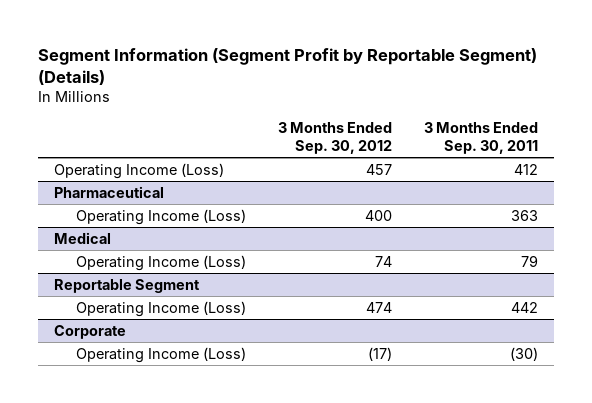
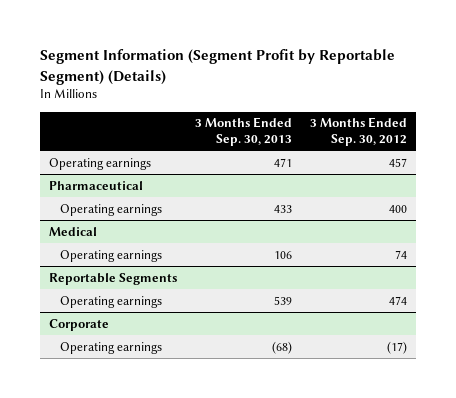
[423,121,538,154] 3 Months Ended Sep. 30, 2011 -> none
none -> [195,117,293,147] 3 Months Ended Sep. 30, 2013
[54,162,225,179] Operating Income (Loss) -> [49,157,152,170] Operating earnings
[76,208,247,225] Operating Income (Loss) -> [60,203,163,216] Operating earnings
[76,254,247,271] Operating Income (Loss) -> [60,249,163,262] Operating earnings
[54,278,201,293] Reportable Segment -> [49,272,178,285] Reportable Segments
[76,300,247,317] Operating Income (Loss) -> [60,295,163,308] Operating earnings
[76,346,247,363] Operating Income (Loss) -> [60,341,163,354] Operating earnings

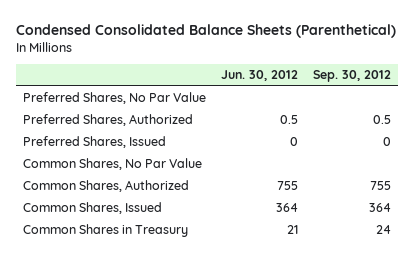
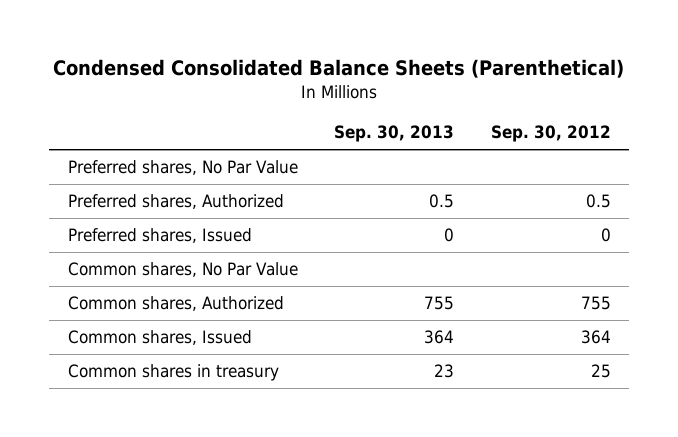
[221,70,299,82] Jun. 30, 2012 -> none
none -> [334,125,455,143] Sep. 30, 2013
[23,92,207,105] Preferred Shares, No Par Value -> [67,160,298,176] Preferred shares, No Par Value
[23,114,194,127] Preferred Shares, Authorized -> [67,194,284,210] Preferred shares, Authorized
[23,136,167,149] Preferred Shares, Issued -> [67,228,252,244] Preferred shares, Issued
[23,158,203,171] Common Shares, No Par Value -> [67,262,298,278] Common shares, No Par Value
[23,180,190,193] Common Shares, Authorized -> [67,296,284,312] Common shares, Authorized
[23,202,163,215] Common Shares, Issued -> [67,330,252,346] Common shares, Issued
[23,224,189,238] Common Shares in Treasury -> [67,364,279,382] Common shares in treasury
[375,225,391,235] 24 -> [590,364,611,379] 25

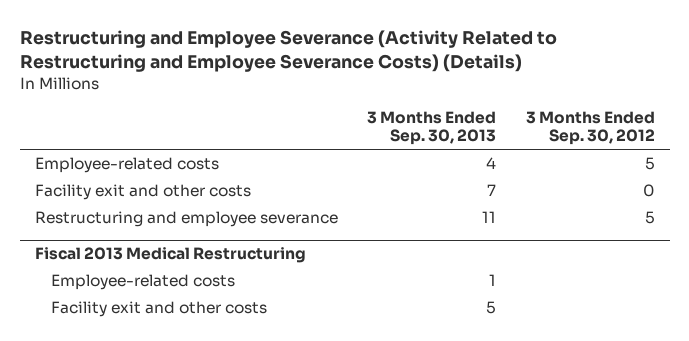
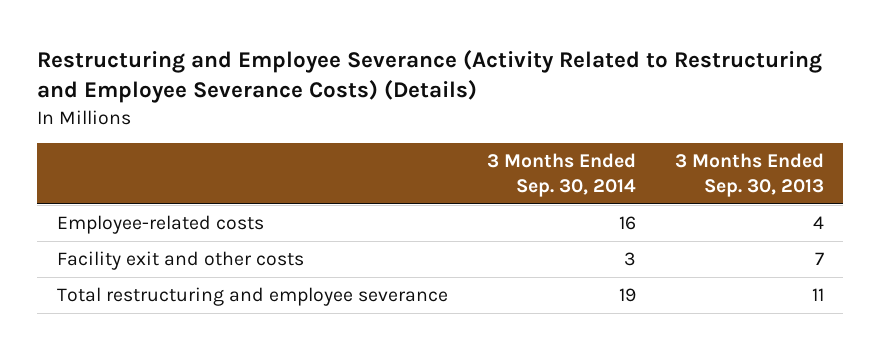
[525,110,655,146] 3 Months Ended Sep. 30, 2012 -> none
none -> [486,152,636,198] 3 Months Ended Sep. 30, 2014
[34,247,306,264] Fiscal 2013 Medical Restructuring -> none
[50,273,235,290] Employee-related costs -> none
[50,300,267,317] Facility exit and other costs -> none
[34,210,338,227] Restructuring and employee severance -> [56,286,448,306] Total restructuring and employee severance

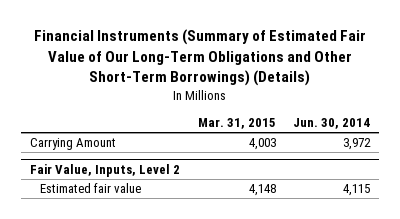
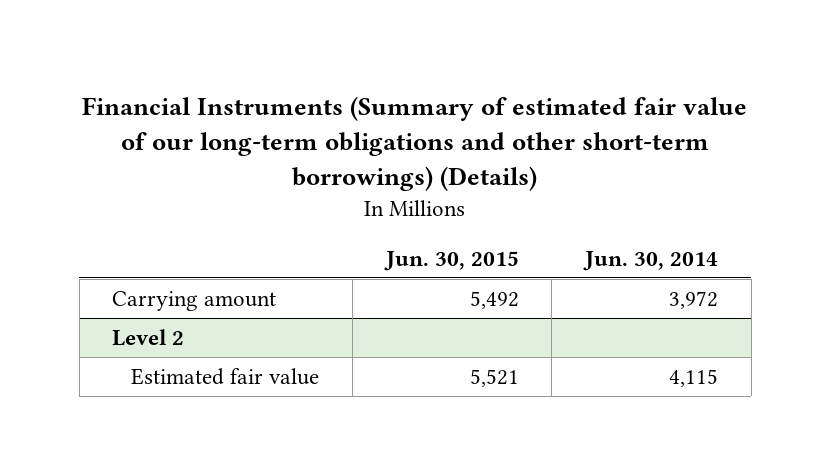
[34,29,367,87] Financial Instruments (Summary of Estimated Fair Value of Our Long-Term Obligations and Other Short-Term Borrowings) (Details) -> [82,95,748,192] Financial Instruments (Summary of estimated fair value of our long-term obligations and other short-term borrowings) (Details)
[197,118,276,130] Mar. 31, 2015 -> none
none -> [383,250,519,271] Jun. 30, 2015
[29,138,116,151] Carrying Amount -> [112,290,277,311] Carrying amount
[29,164,180,178] Fair Value, Inputs, Level 2 -> [112,328,185,346] Level 2

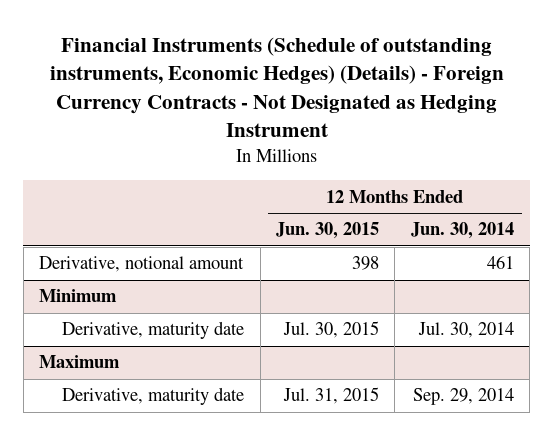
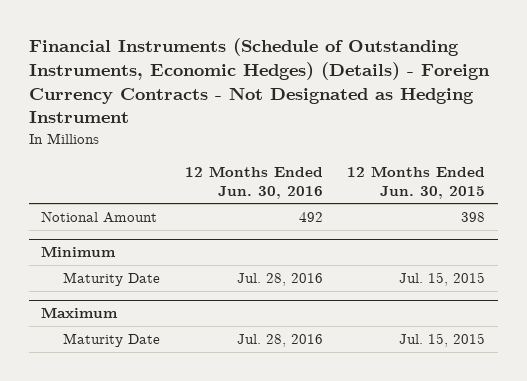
[49,36,504,138] Financial Instruments (Schedule of outstanding instruments, Economic Hedges) (Details) - Foreign Currency Contracts - Not Designated as Hedging Instrument -> [28,38,490,124] Financial Instruments (Schedule of Outstanding Instruments, Economic Hedges) (Details) - Foreign Currency Contracts - Not Designated as Hedging Instrument
[410,222,514,240] Jun. 30, 2014 -> none
none -> [184,166,323,199] 12 Months Ended Jun. 30, 2016
[39,256,245,273] Derivative, notional amount -> [41,211,158,224] Notional Amount
[62,321,245,340] Derivative, maturity date -> [62,272,160,287] Maturity Date
[283,321,380,339] Jul. 30, 2015 -> [399,272,486,287] Jul. 15, 2015
[62,387,245,406] Derivative, maturity date -> [62,333,160,348] Maturity Date
[283,387,380,405] Jul. 31, 2015 -> [399,333,486,348] Jul. 15, 2015

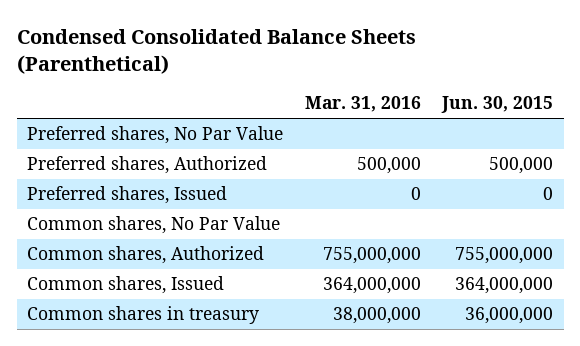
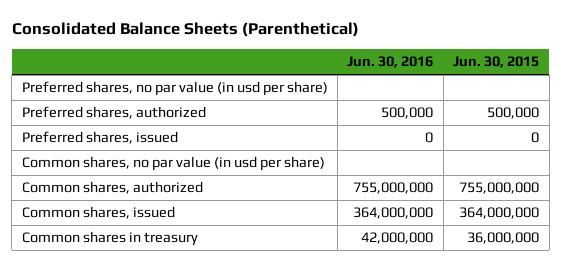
[16,28,416,74] Condensed Consolidated Balance Sheets (Parenthetical) -> [11,22,359,38] Consolidated Balance Sheets (Parenthetical)
[304,96,421,113] Mar. 31, 2016 -> none
none -> [347,56,434,69] Jun. 30, 2016
[27,126,284,145] Preferred shares, No Par Value -> [21,81,328,97] Preferred shares, no par value (in usd per share)
[27,156,268,175] Preferred shares, Authorized -> [21,106,206,120] Preferred shares, authorized
[27,186,228,205] Preferred shares, Issued -> [21,131,178,145] Preferred shares, issued
[27,216,281,235] Common shares, No Par Value -> [21,156,325,172] Common shares, no par value (in usd per share)
[27,246,265,265] Common shares, Authorized -> [21,181,203,195] Common shares, authorized
[27,276,225,295] Common shares, Issued -> [21,206,175,220] Common shares, issued

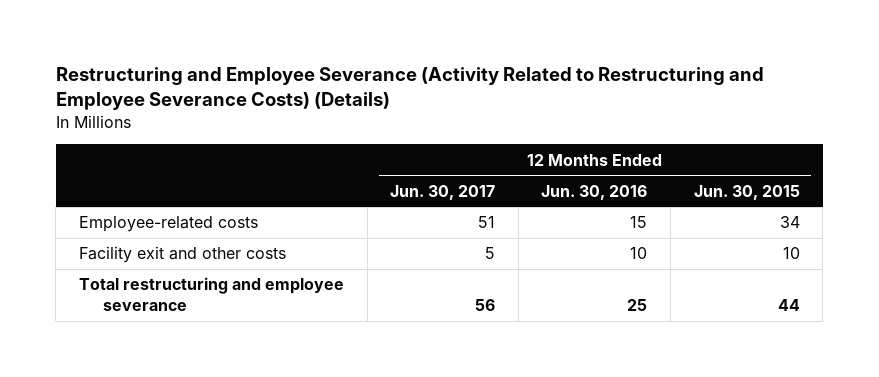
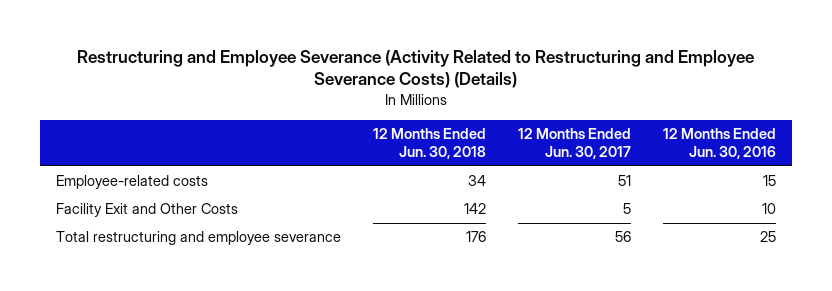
[693,184,800,200] Jun. 30, 2015 -> none
none -> [373,128,487,160] 12 Months Ended Jun. 30, 2018
[78,246,286,264] Facility exit and other costs -> [56,203,239,218] Facility Exit and Other Costs

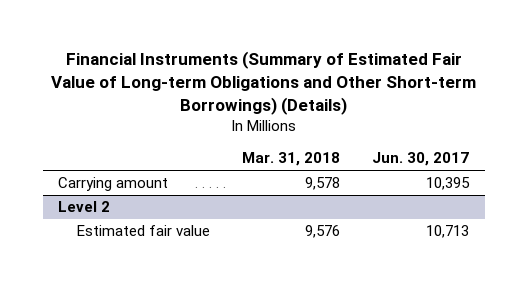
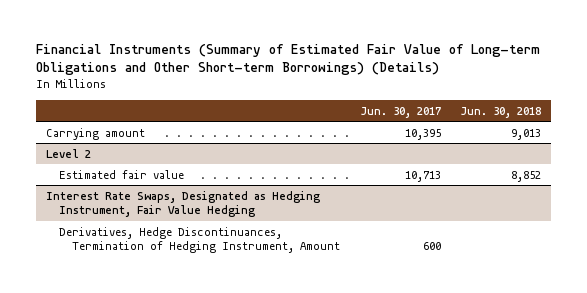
[242,152,341,167] Mar. 31, 2018 -> none
none -> [459,106,541,118] Jun. 30, 2018
none -> [45,190,320,218] Interest Rate Swaps, Designated as Hedging Instrument, Fair Value Hedging
none -> [58,226,341,254] Derivatives, Hedge Discontinuances, Termination of Hedging Instrument, Amount

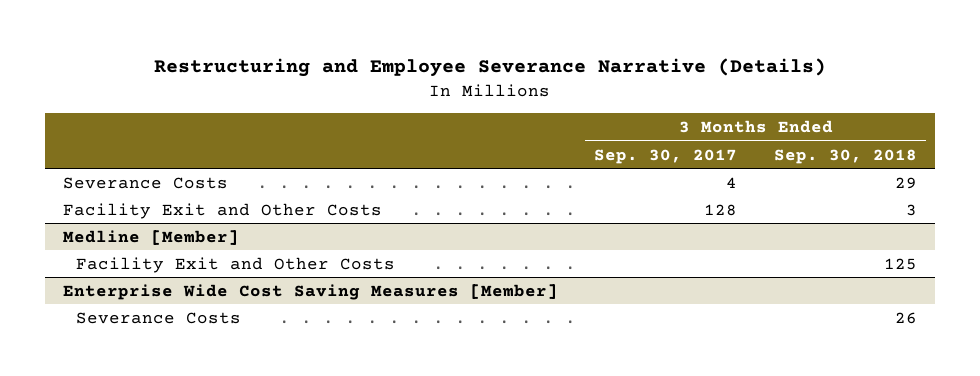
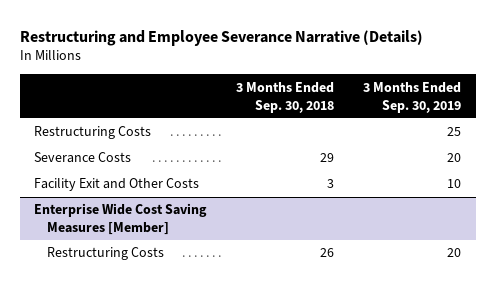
[594,148,738,164] Sep. 30, 2017 -> none
none -> [363,81,462,113] 3 Months Ended Sep. 30, 2019
none -> [34,126,152,140] Restructuring Costs
[62,229,239,245] Medline [Member] -> none
[75,256,395,273] Facility Exit and Other Costs -> none
[75,311,241,324] Severance Costs -> none
none -> [46,247,164,261] Restructuring Costs

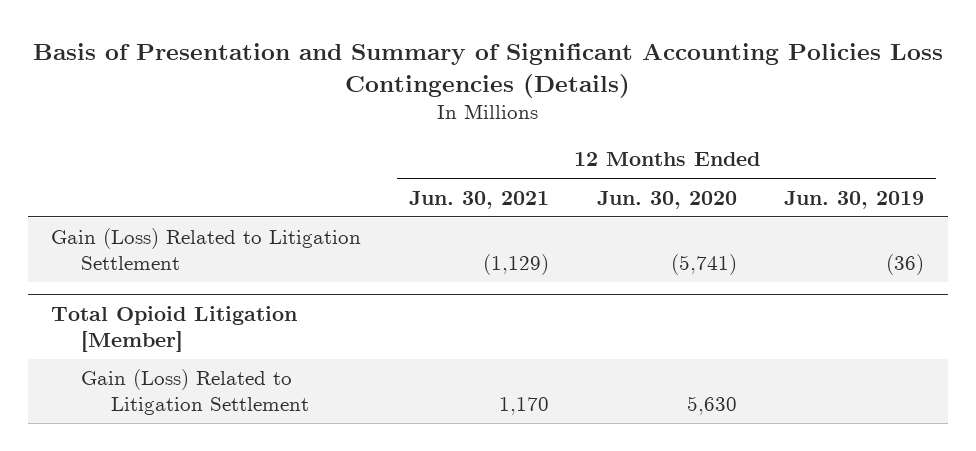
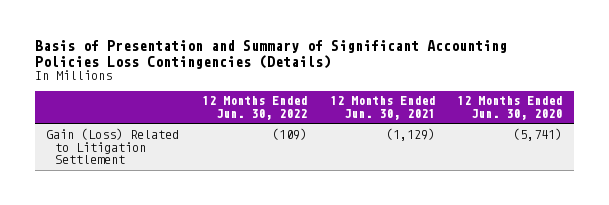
[784,190,925,209] Jun. 30, 2019 -> none
none -> [201,96,307,121] 12 Months Ended Jun. 30, 2022
[51,306,298,353] Total Opioid Litigation [Member] -> none
[81,369,310,416] Gain (Loss) Related to Litigation Settlement -> none

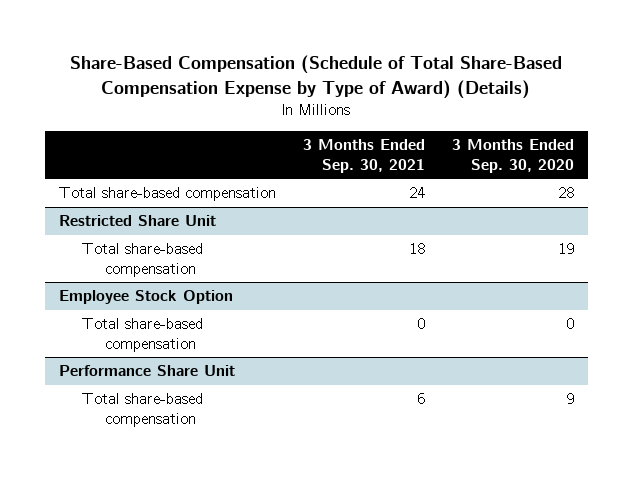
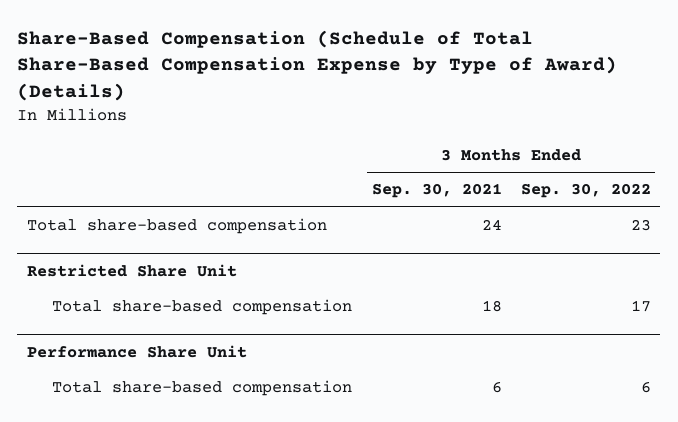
[452,138,575,173] 3 Months Ended Sep. 30, 2020 -> none
none -> [520,183,651,199] Sep. 30, 2022
[58,290,233,305] Employee Stock Option -> none
[81,318,203,353] Total share-based compensation -> none

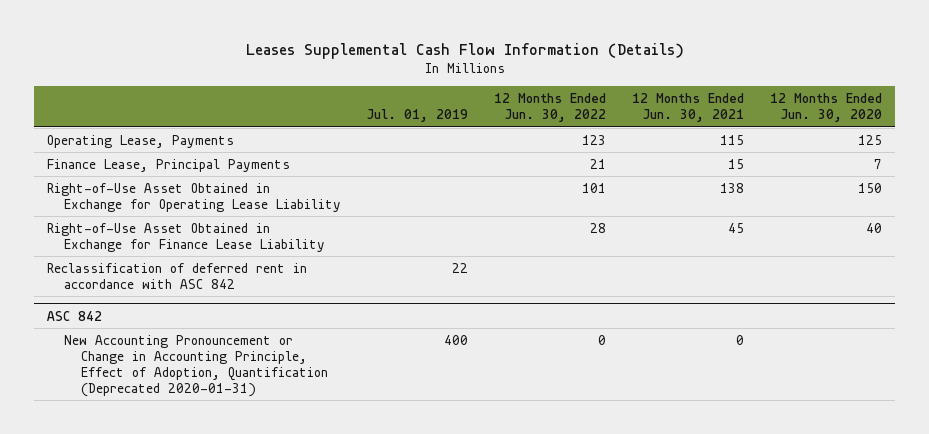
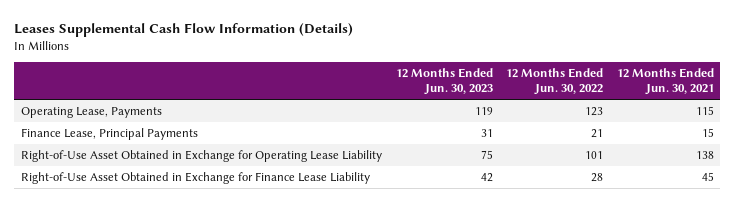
[366,109,468,123] Jul. 01, 2019 -> none
[770,93,883,123] 12 Months Ended Jun. 30, 2020 -> none
none -> [395,68,493,96] 12 Months Ended Jun. 30, 2023
[47,262,308,289] Reclassification of deferred rent in accordance with ASC 842 -> none
[47,310,103,321] ASC 842 -> none
[63,334,328,397] New Accounting Pronouncement or Change in Accounting Principle, Effect of Adoption, Quantification (Deprecated 2020-01-31) -> none

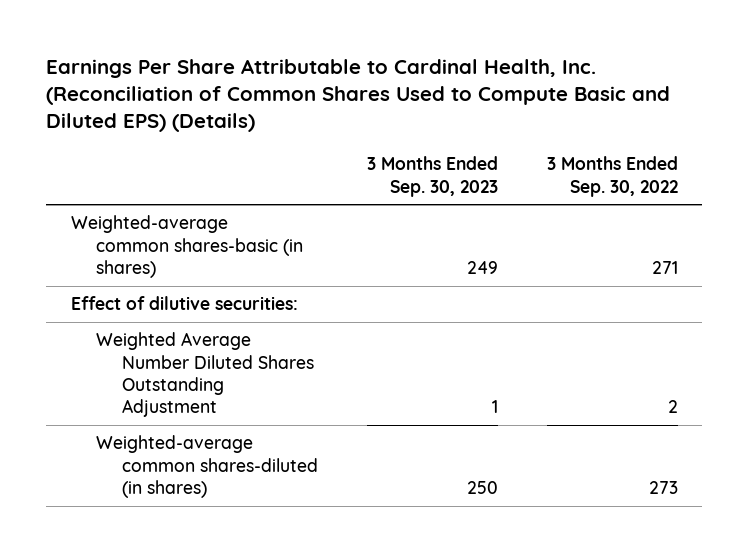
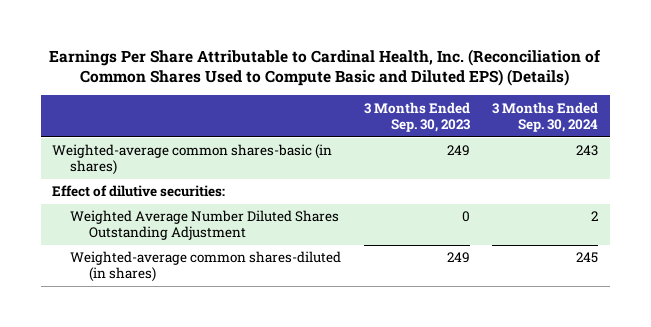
[546,156,678,197] 3 Months Ended Sep. 30, 2022 -> none
none -> [492,101,599,132] 3 Months Ended Sep. 30, 2024
[491,399,498,413] 1 -> [461,211,470,223] 0
[466,480,498,494] 250 -> [446,252,470,264] 249

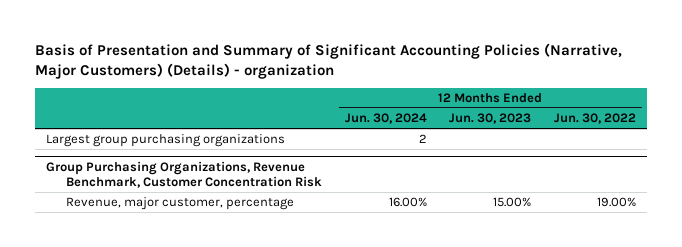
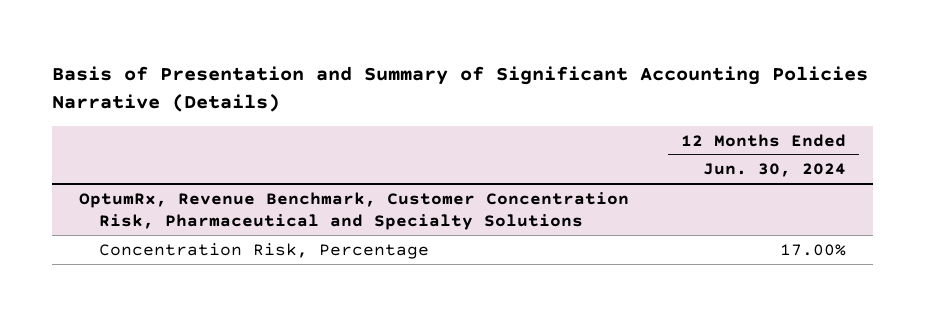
[34,42,622,79] Basis of Presentation and Summary of Significant Accounting Policies (Narrative, Major Customers) (Details) - organization -> [52,66,869,113] Basis of Presentation and Summary of Significant Accounting Policies Narrative (Details)
[449,113,532,125] Jun. 30, 2023 -> none
[554,113,637,125] Jun. 30, 2022 -> none
[45,134,285,148] Largest group purchasing organizations -> none
[45,160,323,189] Group Purchasing Organizations, Revenue Benchmark, Customer Concentration Risk -> none
[66,197,295,211] Revenue, major customer, percentage -> none
none -> [78,191,629,231] OptumRx, Revenue Benchmark, Customer Concentration Risk, Pharmaceutical and Specialty Solutions
none -> [98,242,429,259] Concentration Risk, Percentage

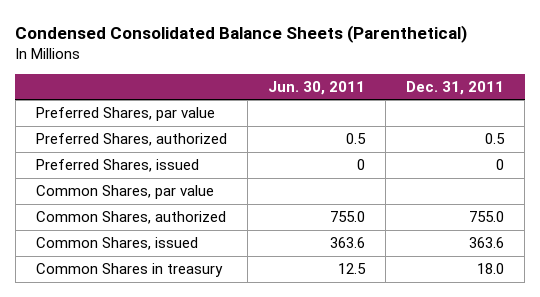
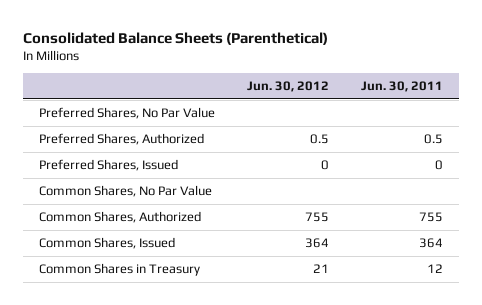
[15,24,468,43] Condensed Consolidated Balance Sheets (Parenthetical) -> [22,31,328,45] Consolidated Balance Sheets (Parenthetical)
[406,80,505,95] Dec. 31, 2011 -> none
none -> [246,81,329,93] Jun. 30, 2012
[35,107,215,122] Preferred Shares, par value -> [38,107,215,120] Preferred Shares, No Par Value
[35,133,227,147] Preferred Shares, authorized -> [38,133,204,146] Preferred Shares, Authorized
[35,159,199,173] Preferred Shares, issued -> [38,159,178,172] Preferred Shares, Issued
[35,185,214,200] Common Shares, par value -> [38,185,212,198] Common Shares, No Par Value
[35,211,226,225] Common Shares, authorized -> [38,211,201,224] Common Shares, Authorized
[330,211,366,223] 755.0 -> [418,212,443,223] 755
[35,237,198,251] Common Shares, issued -> [38,237,175,250] Common Shares, Issued
[330,237,366,249] 363.6 -> [418,238,443,249] 364
[35,263,223,278] Common Shares in treasury -> [38,263,200,277] Common Shares in Treasury
[338,263,367,275] 12.5 -> [426,264,443,274] 12

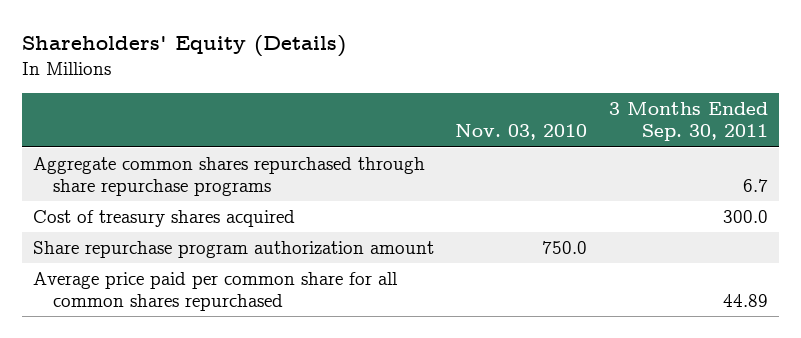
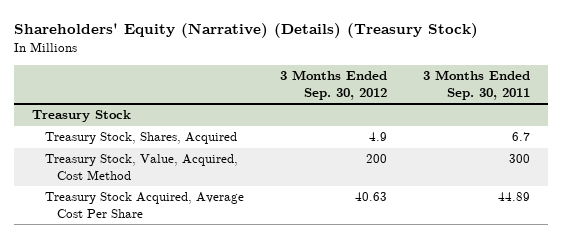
[21,35,346,58] Shareholders' Equity (Details) -> [13,23,478,39] Shareholders' Equity (Narrative) (Details) (Treasury Stock)
[455,124,588,141] Nov. 03, 2010 -> none
none -> [279,70,387,100] 3 Months Ended Sep. 30, 2012
[32,240,434,258] Share repurchase program authorization amount -> none
none -> [31,110,131,123] Treasury Stock
[32,156,425,197] Aggregate common shares repurchased through share repurchase programs -> [44,132,237,145] Treasury Stock, Shares, Acquired
[32,209,295,227] Cost of treasury shares acquired -> [44,154,238,181] Treasury Stock, Value, Acquired, Cost Method
[723,209,769,223] 300.0 -> [508,154,530,164] 300
[32,271,398,312] Average price paid per common share for all common shares repurchased -> [44,192,244,219] Treasury Stock Acquired, Average Cost Per Share

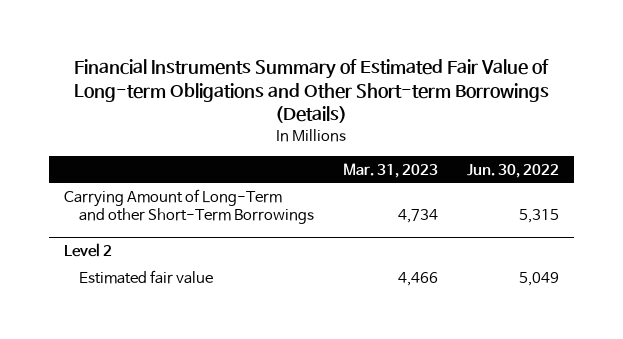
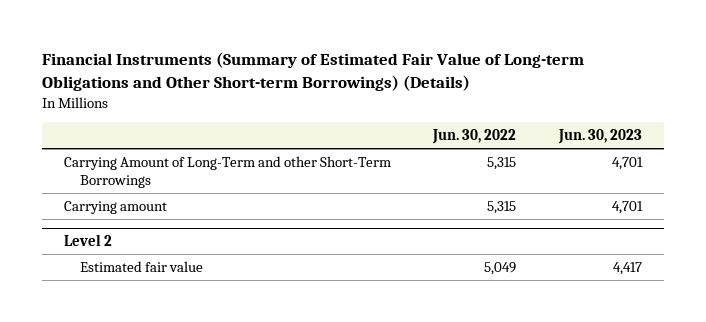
[74,58,550,124] Financial Instruments Summary of Estimated Fair Value of Long-term Obligations and Other Short-term Borrowings (Details) -> [42,52,585,91] Financial Instruments (Summary of Estimated Fair Value of Long-term Obligations and Other Short-term Borrowings) (Details)
[343,162,439,178] Mar. 31, 2023 -> none
none -> [558,129,643,145] Jun. 30, 2023
none -> [63,200,167,214] Carrying amount

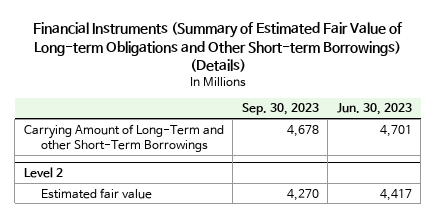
[432,129,517,145] Jun. 30, 2022 -> none
none -> [241,103,319,116] Sep. 30, 2023
[63,200,167,214] Carrying amount -> none

